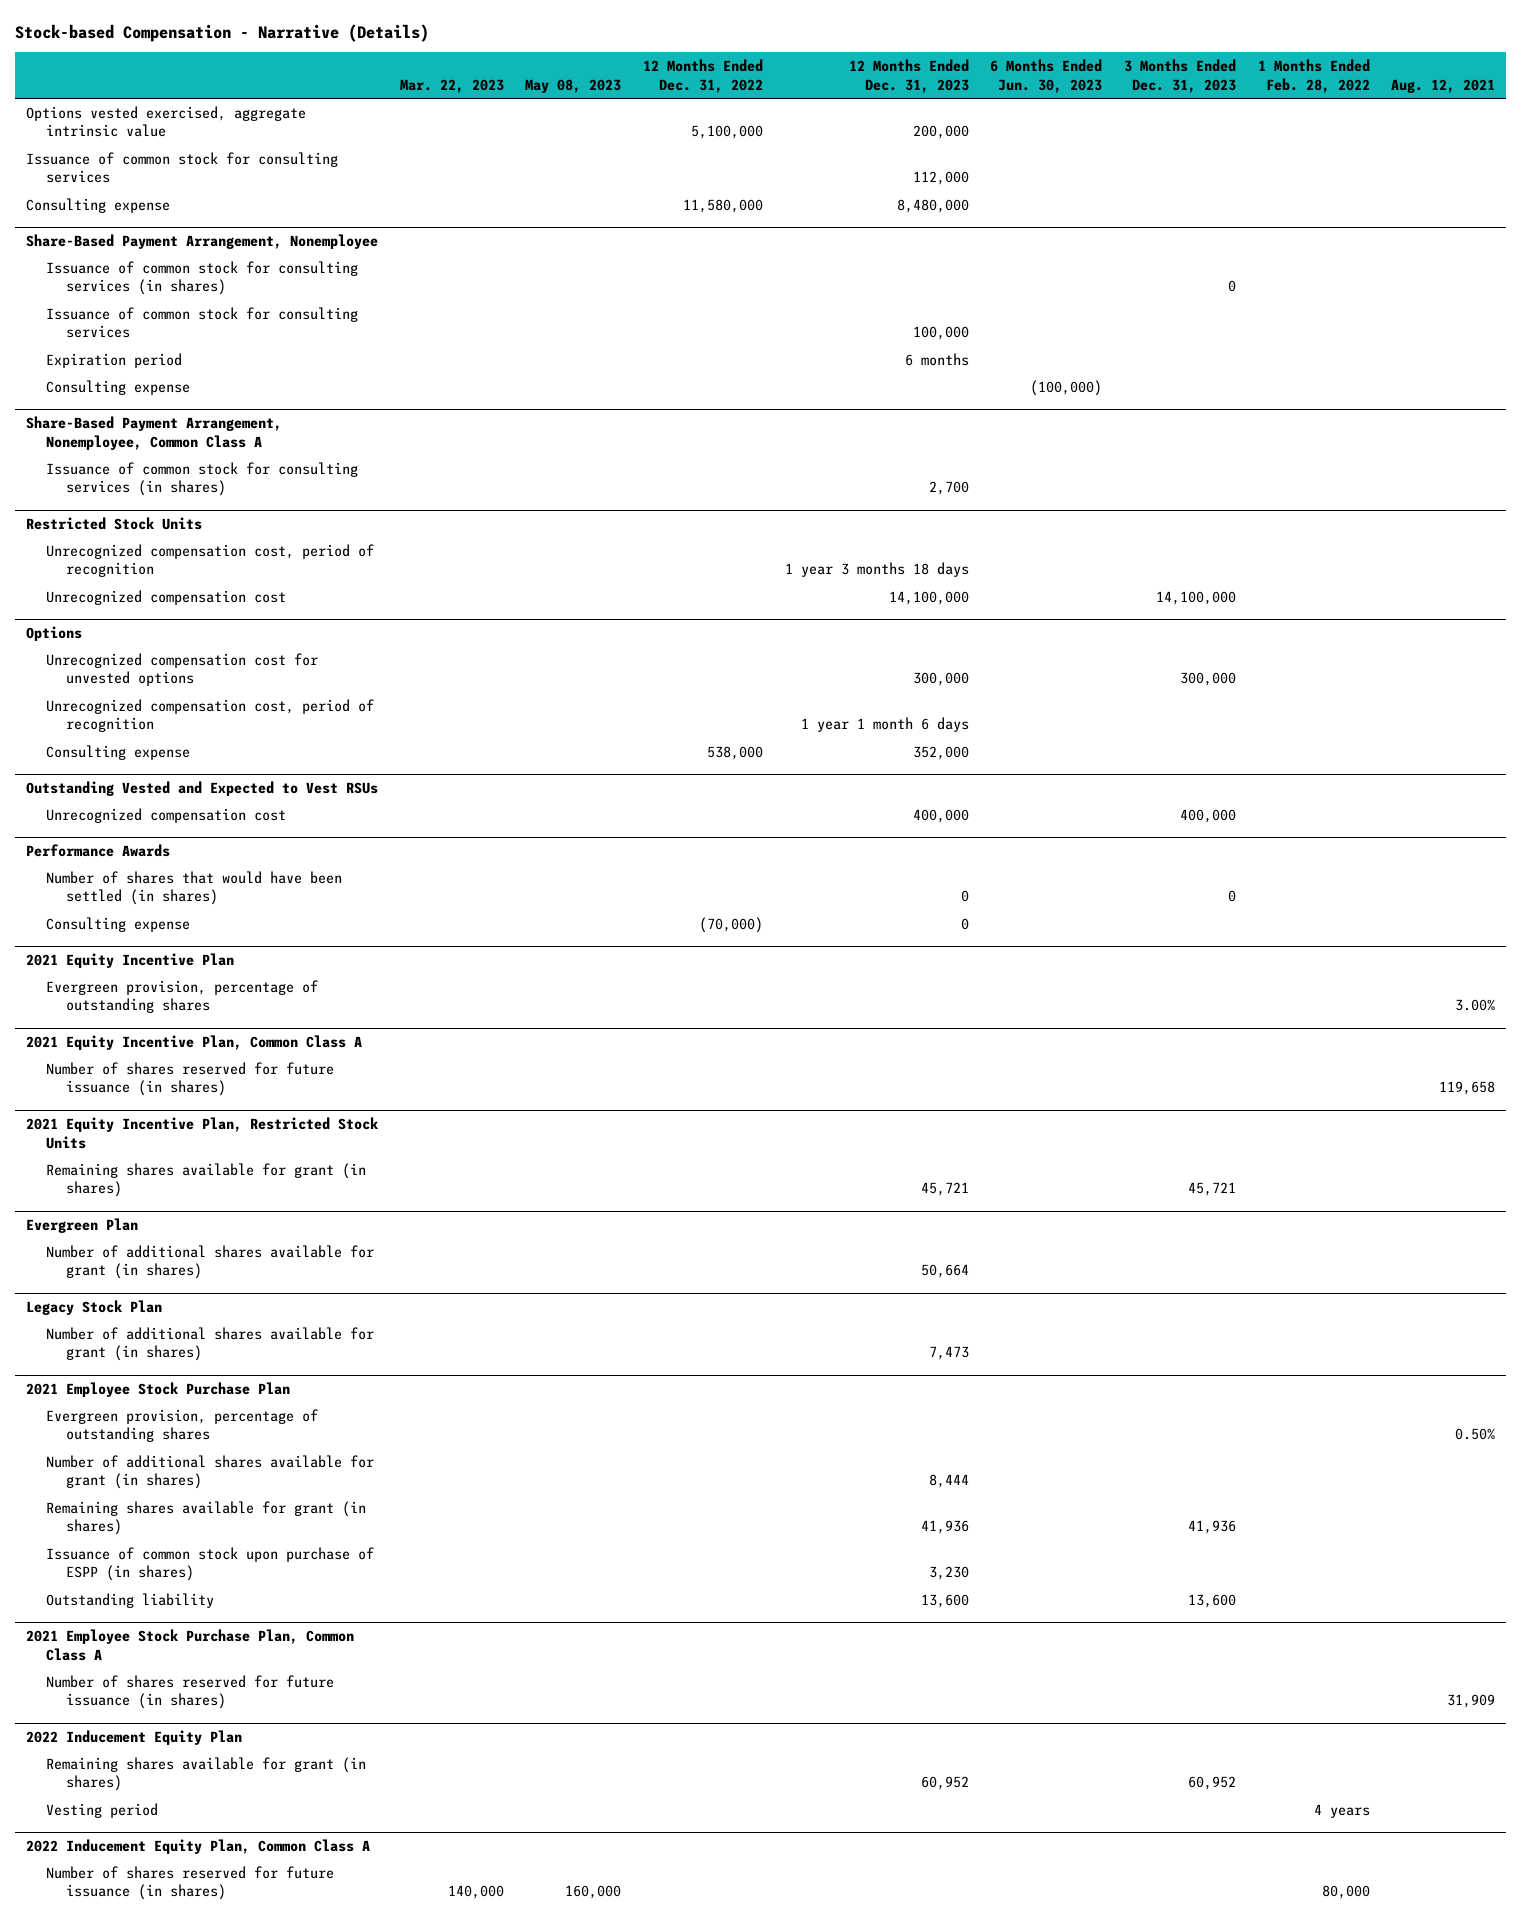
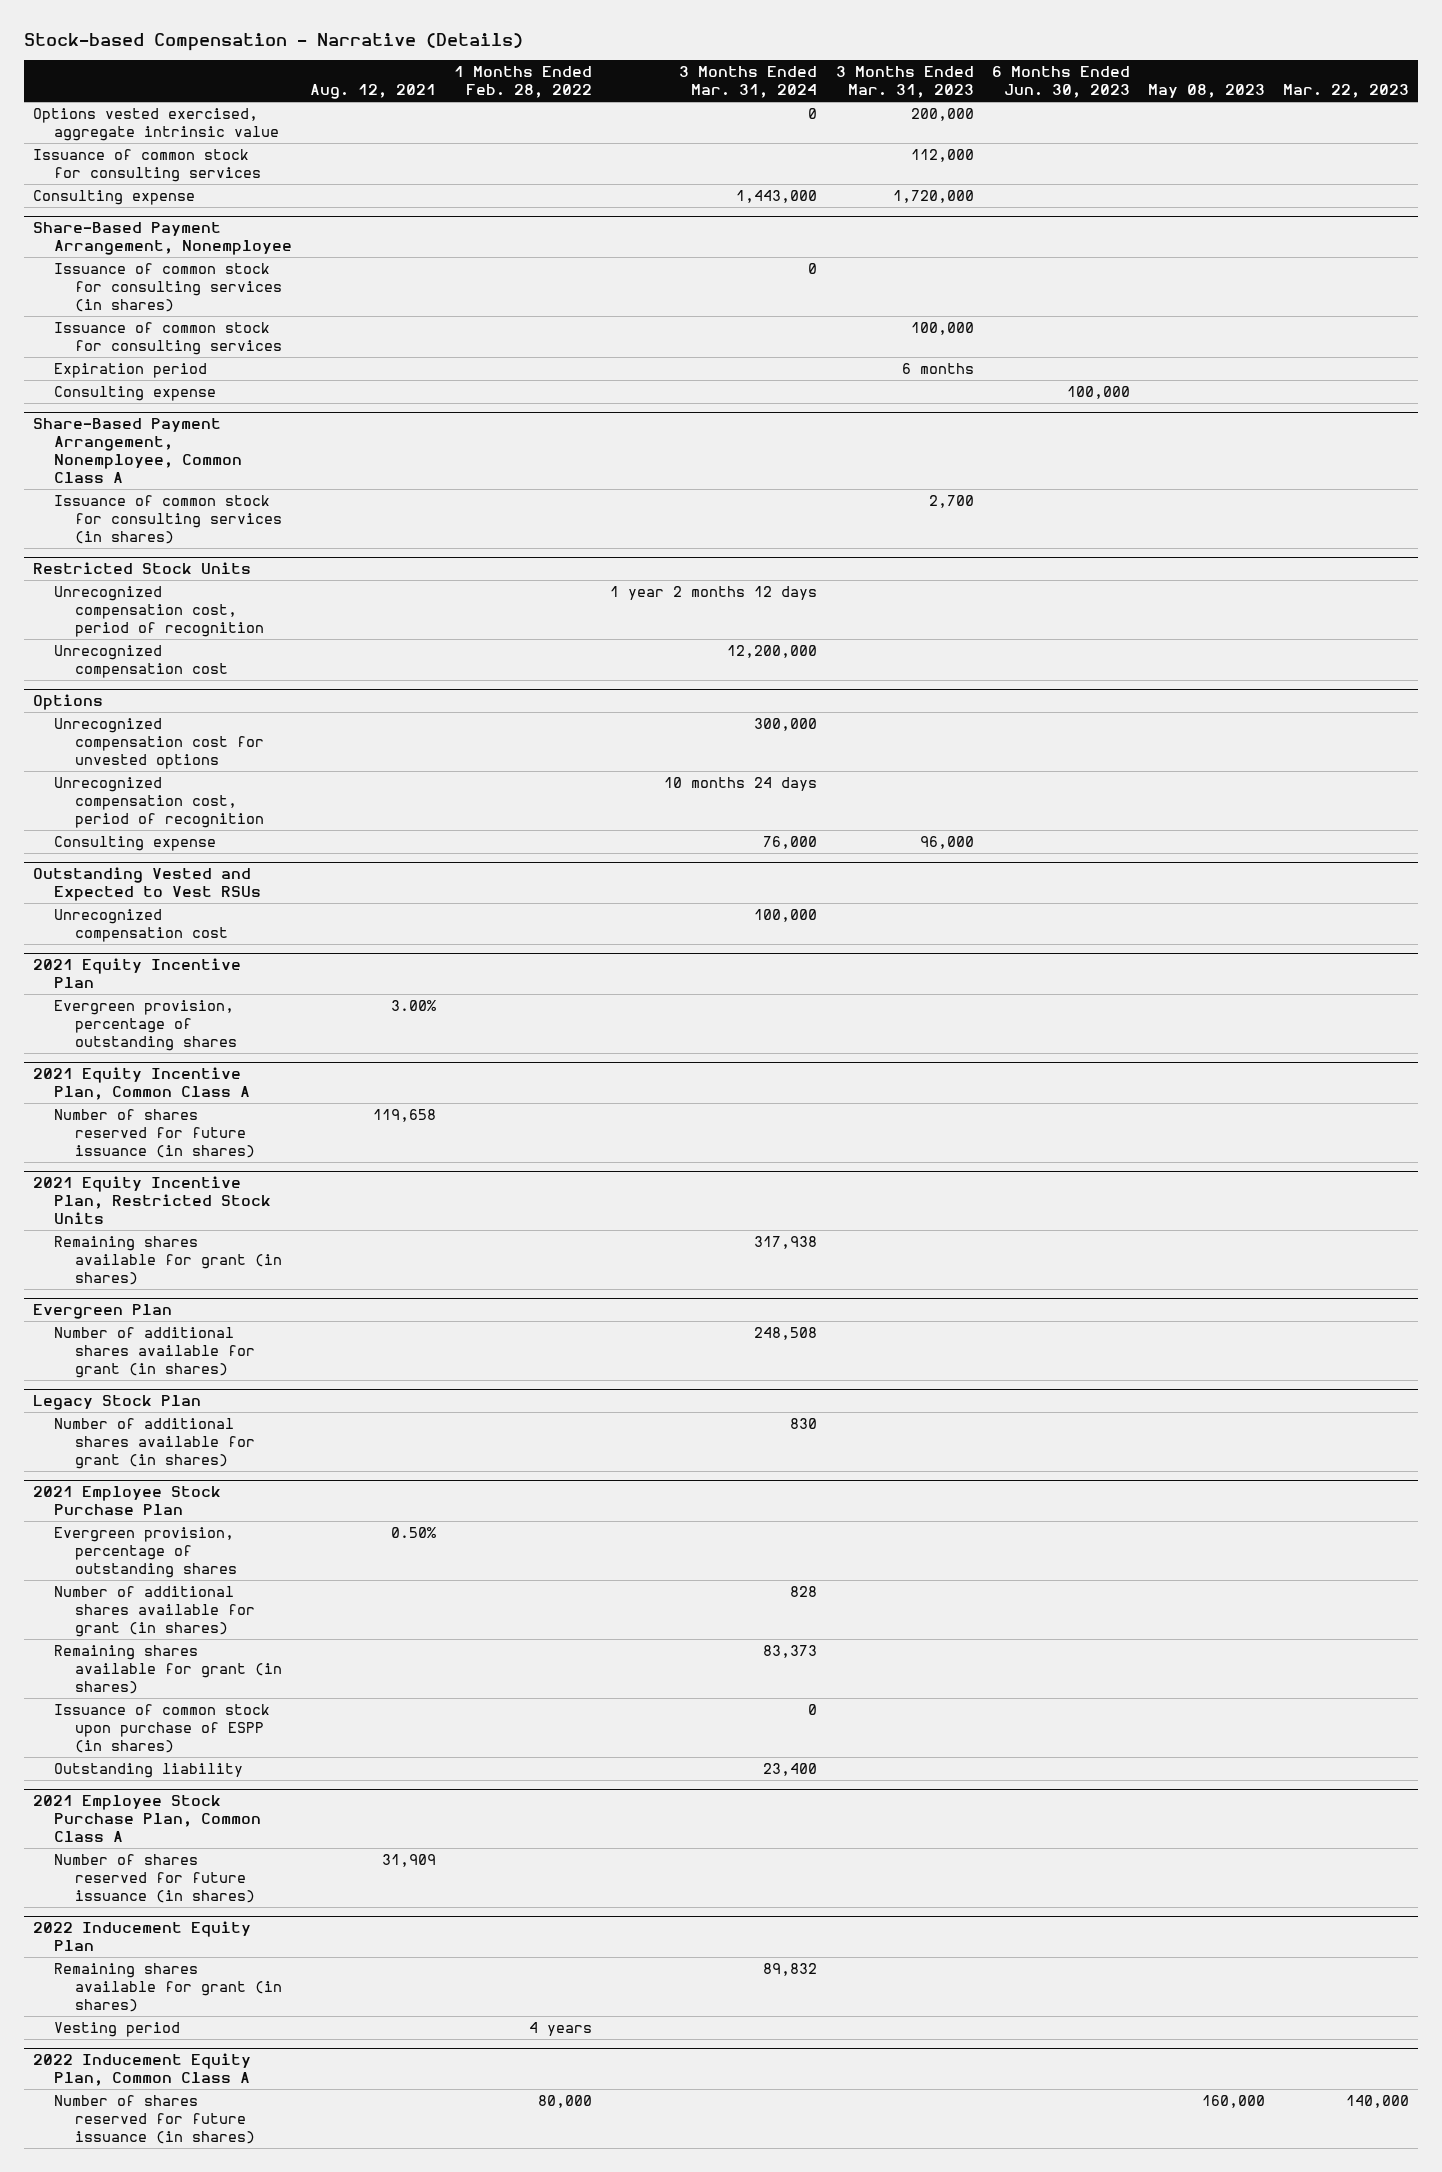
[642,58,763,93] 12 Months Ended Dec. 31, 2022 -> none
[848,58,969,93] 12 Months Ended Dec. 31, 2023 -> none
[1123,58,1236,93] 3 Months Ended Dec. 31, 2023 -> none
none -> [679,66,818,99] 3 Months Ended Mar. 31, 2024
none -> [835,66,974,99] 3 Months Ended Mar. 31, 2023
[1030,379,1103,396] (100,000) -> [1066,385,1130,399] 100,000
[26,843,171,857] Performance Awards -> none
[46,870,343,906] Number of shares that would have been settled (in shares) -> none
[46,916,191,932] Consulting expense -> none

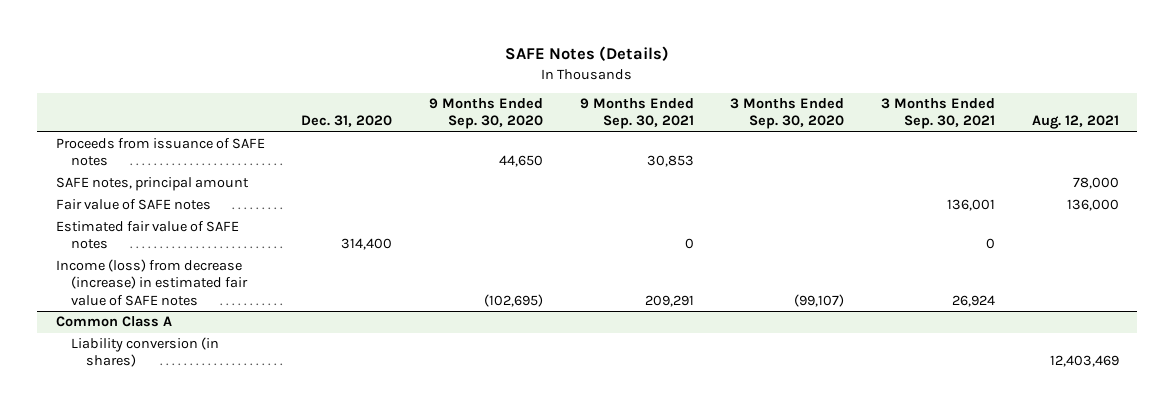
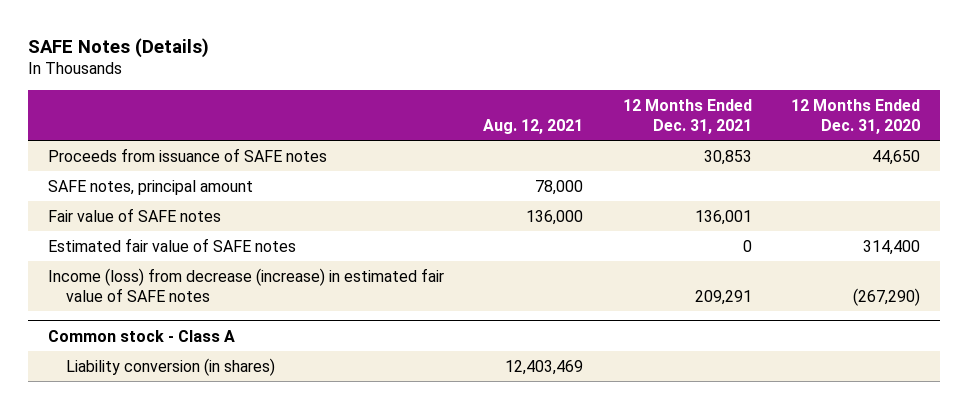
[301,115,393,128] Dec. 31, 2020 -> none
[428,98,543,130] 9 Months Ended Sep. 30, 2020 -> none
[579,98,694,130] 9 Months Ended Sep. 30, 2021 -> none
[730,98,845,130] 3 Months Ended Sep. 30, 2020 -> none
[880,98,995,130] 3 Months Ended Sep. 30, 2021 -> none
none -> [622,98,752,134] 12 Months Ended Dec. 31, 2021
none -> [791,98,921,134] 12 Months Ended Dec. 31, 2020
[55,316,172,328] Common Class A -> [47,329,235,342] Common stock - Class A

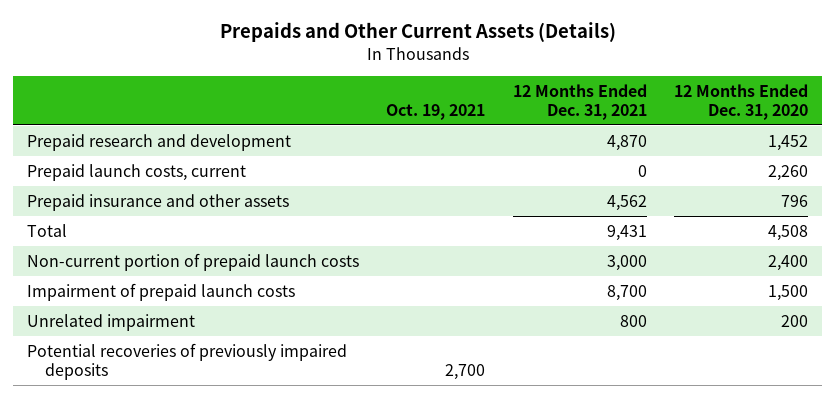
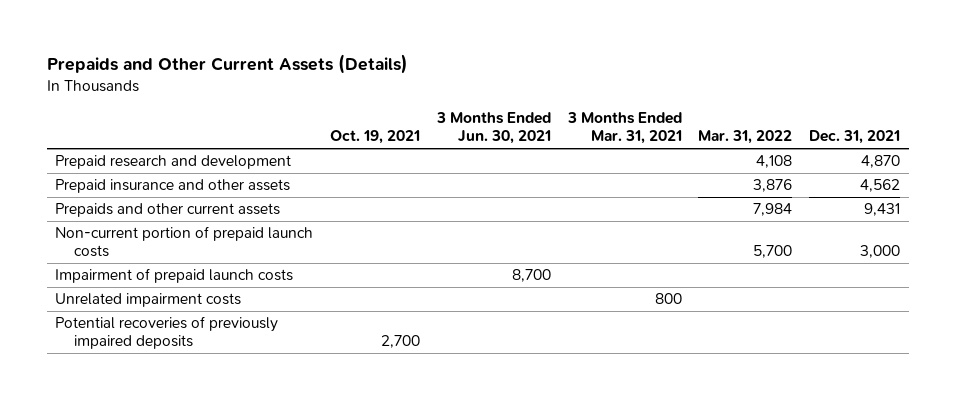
[512,83,647,120] 12 Months Ended Dec. 31, 2021 -> none
[674,83,809,120] 12 Months Ended Dec. 31, 2020 -> none
none -> [435,112,551,145] 3 Months Ended Jun. 30, 2021
none -> [566,112,682,145] 3 Months Ended Mar. 31, 2021
none -> [698,130,793,145] Mar. 31, 2022
none -> [809,130,901,145] Dec. 31, 2021
[27,163,247,181] Prepaid launch costs, current -> none
[27,223,68,237] Total -> [54,203,280,218] Prepaids and other current assets
[27,313,196,331] Unrelated impairment -> [54,293,241,308] Unrelated impairment costs

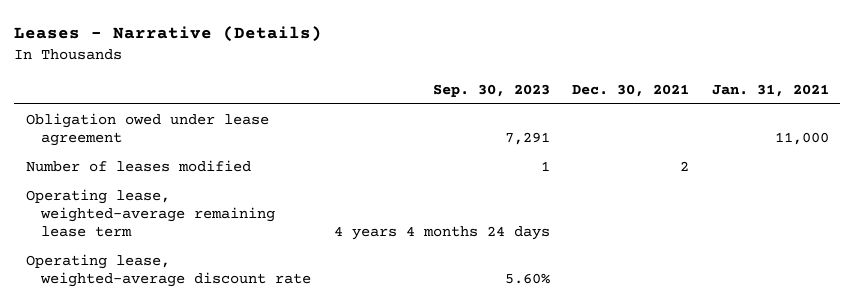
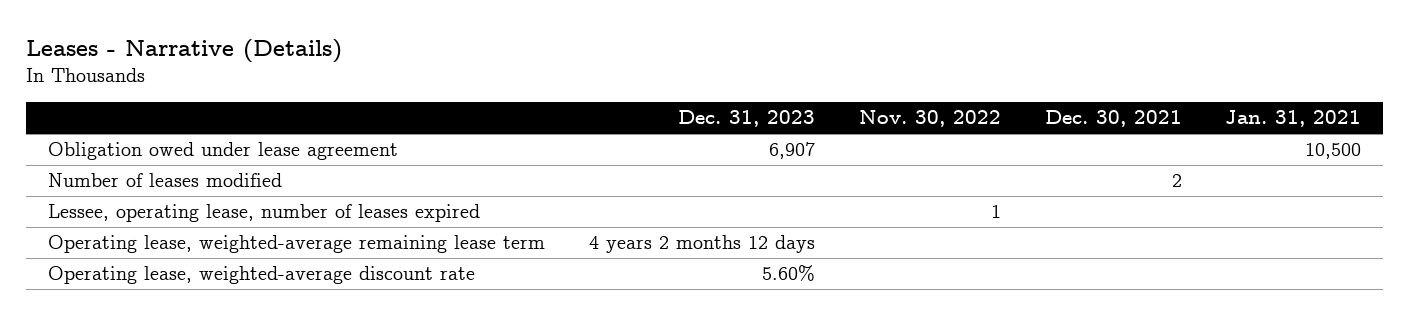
[432,83,550,97] Sep. 30, 2023 -> none
none -> [677,110,815,128] Dec. 31, 2023
none -> [858,110,1001,128] Nov. 30, 2022
[774,131,829,145] 11,000 -> [1305,143,1362,160] 10,500
none -> [47,204,480,223] Lessee, operating lease, number of leases expired

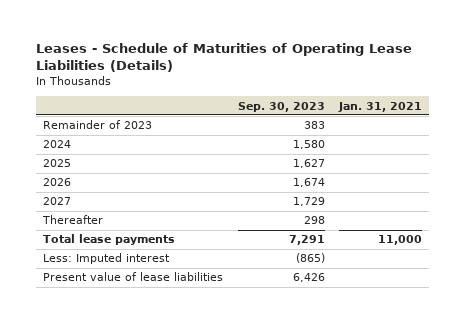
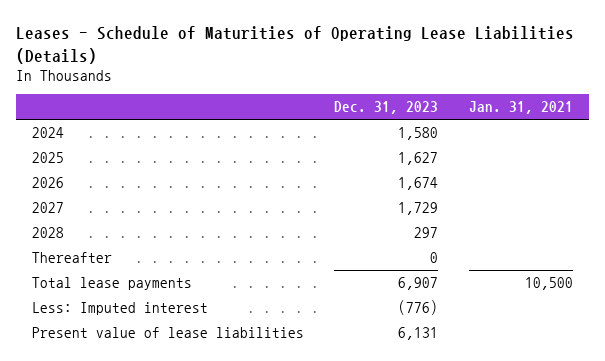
[237,101,325,112] Sep. 30, 2023 -> none
none -> [334,101,439,115] Dec. 31, 2023
[43,120,153,130] Remainder of 2023 -> none
none -> [31,227,64,239] 2028
[378,235,423,246] 11,000 -> [525,277,574,291] 10,500

